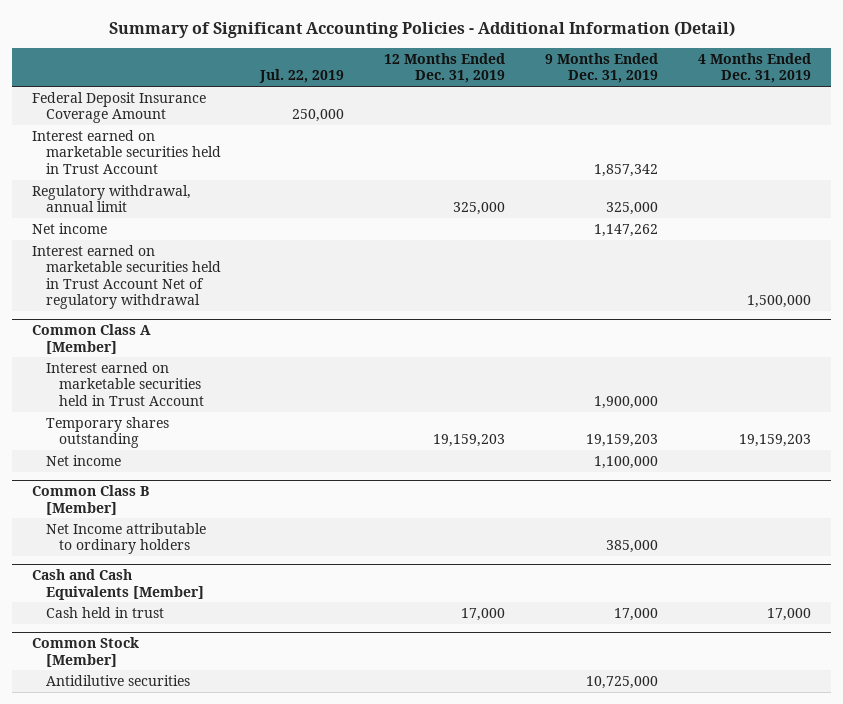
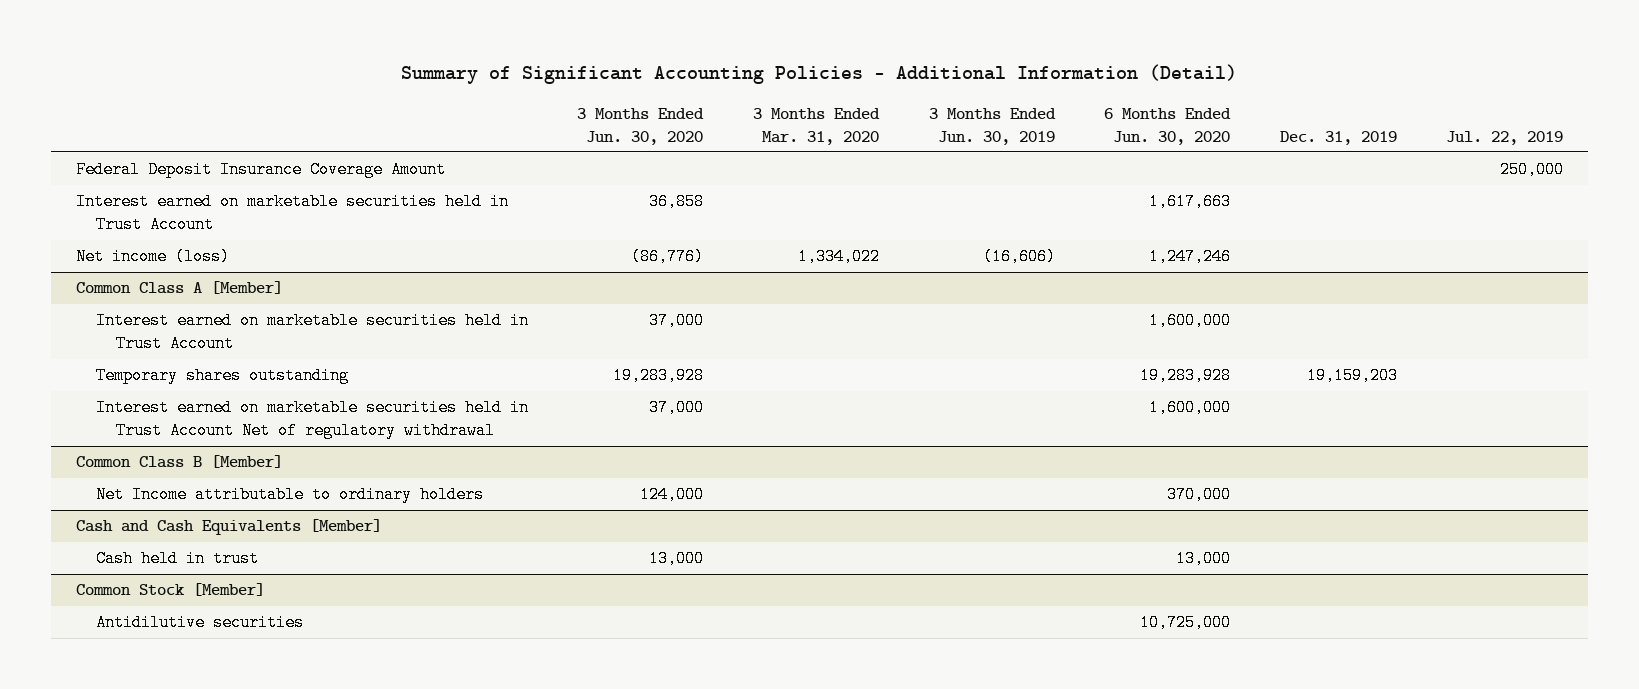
[384,52,506,84] 12 Months Ended Dec. 31, 2019 -> none
[545,52,659,84] 9 Months Ended Dec. 31, 2019 -> none
[697,52,811,84] 4 Months Ended Dec. 31, 2019 -> none
none -> [577,107,705,145] 3 Months Ended Jun. 30, 2020
none -> [752,107,880,145] 3 Months Ended Mar. 31, 2020
none -> [928,107,1056,145] 3 Months Ended Jun. 30, 2019
none -> [1104,107,1232,145] 6 Months Ended Jun. 30, 2020
none -> [1279,130,1397,145] Dec. 31, 2019
[32,184,192,213] Regulatory withdrawal, annual limit -> none
[32,244,221,310] Interest earned on marketable securities held in Trust Account Net of regulatory withdrawal -> none
[32,222,108,234] Net income -> [75,248,230,266] Net income (loss)
[45,454,121,466] Net income -> none
none -> [95,399,529,440] Interest earned on marketable securities held in Trust Account Net of regulatory withdrawal

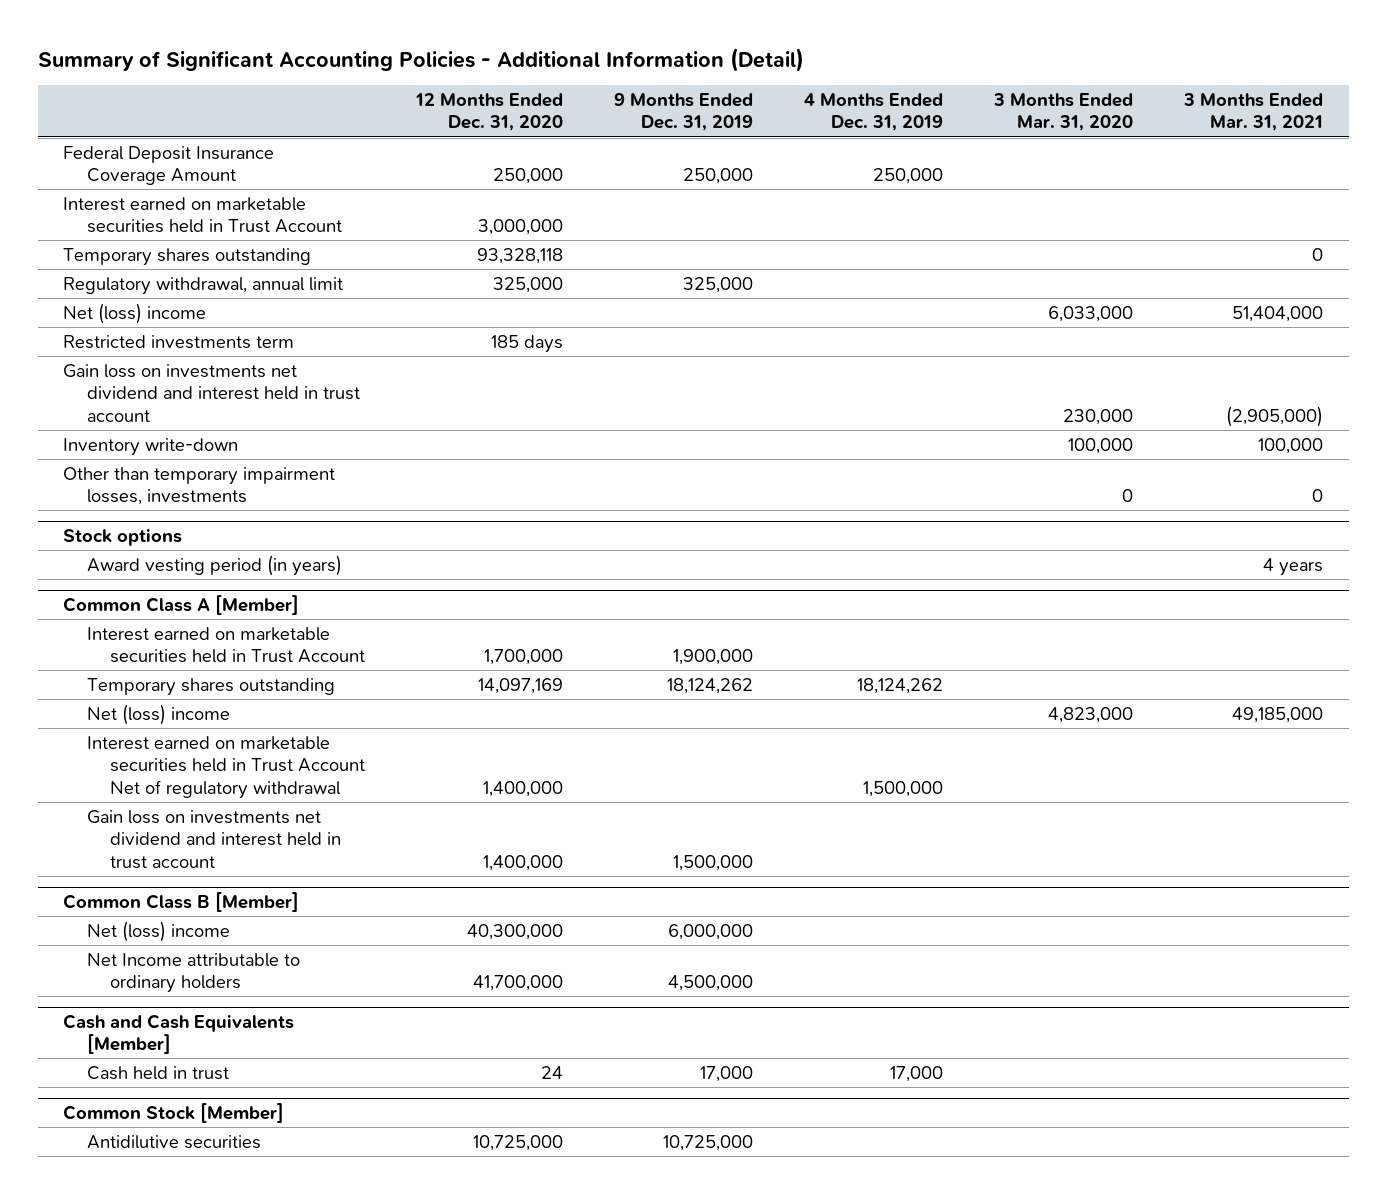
[577,107,705,145] 3 Months Ended Jun. 30, 2020 -> none
[928,107,1056,145] 3 Months Ended Jun. 30, 2019 -> none
[1104,107,1232,145] 6 Months Ended Jun. 30, 2020 -> none
[1279,130,1397,145] Dec. 31, 2019 -> none
[1446,130,1564,145] Jul. 22, 2019 -> none
none -> [415,93,564,132] 12 Months Ended Dec. 31, 2020
none -> [614,93,754,132] 9 Months Ended Dec. 31, 2019
none -> [804,93,944,132] 4 Months Ended Dec. 31, 2019
none -> [1183,93,1324,132] 3 Months Ended Mar. 31, 2021
none -> [63,247,312,266] Temporary shares outstanding
none -> [63,276,344,295] Regulatory withdrawal, annual limit
[75,248,230,266] Net income (loss) -> [63,302,207,324] Net (loss) income
[797,248,880,266] 1,334,022 -> [1048,305,1134,322] 6,033,000
none -> [63,334,295,349] Restricted investments term
none -> [63,363,360,422] Gain loss on investments net dividend and interest held in trust account
none -> [63,437,239,456] Inventory write-down
none -> [63,466,336,506] Other than temporary impairment losses, investments
none -> [63,528,183,546] Stock options
none -> [86,554,342,576] Award vesting period (in years)
none -> [86,703,230,725] Net (loss) income
none -> [86,809,342,869] Gain loss on investments net dividend and interest held in trust account
none -> [86,920,230,942] Net (loss) income

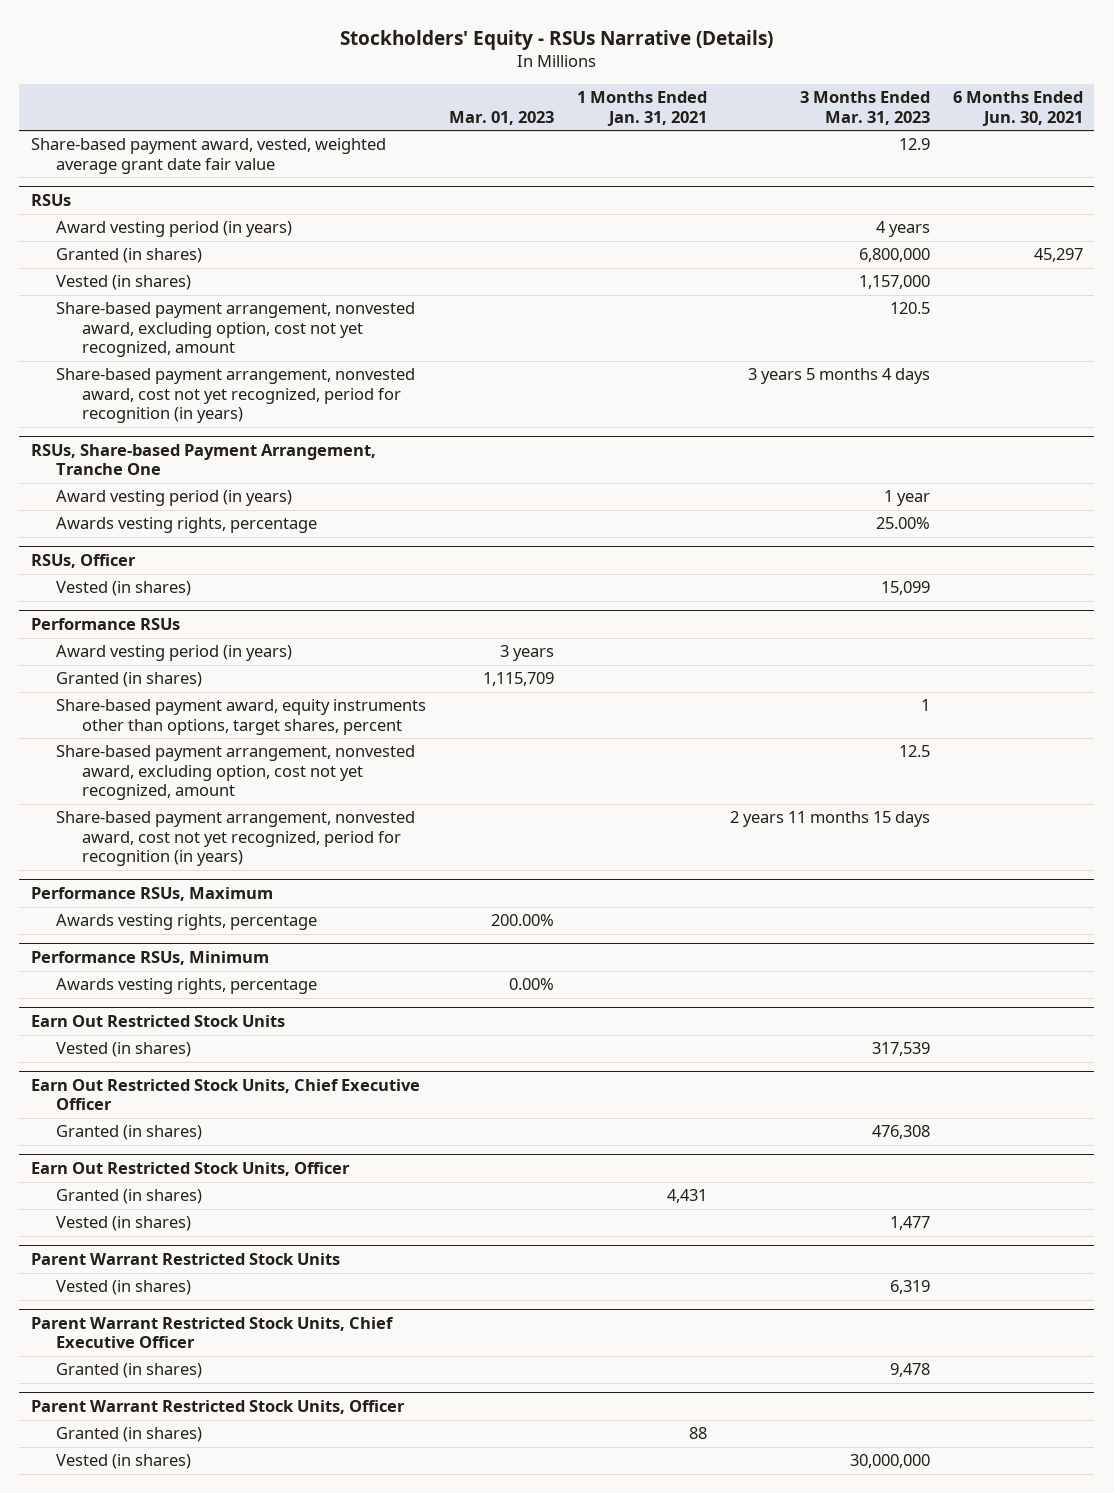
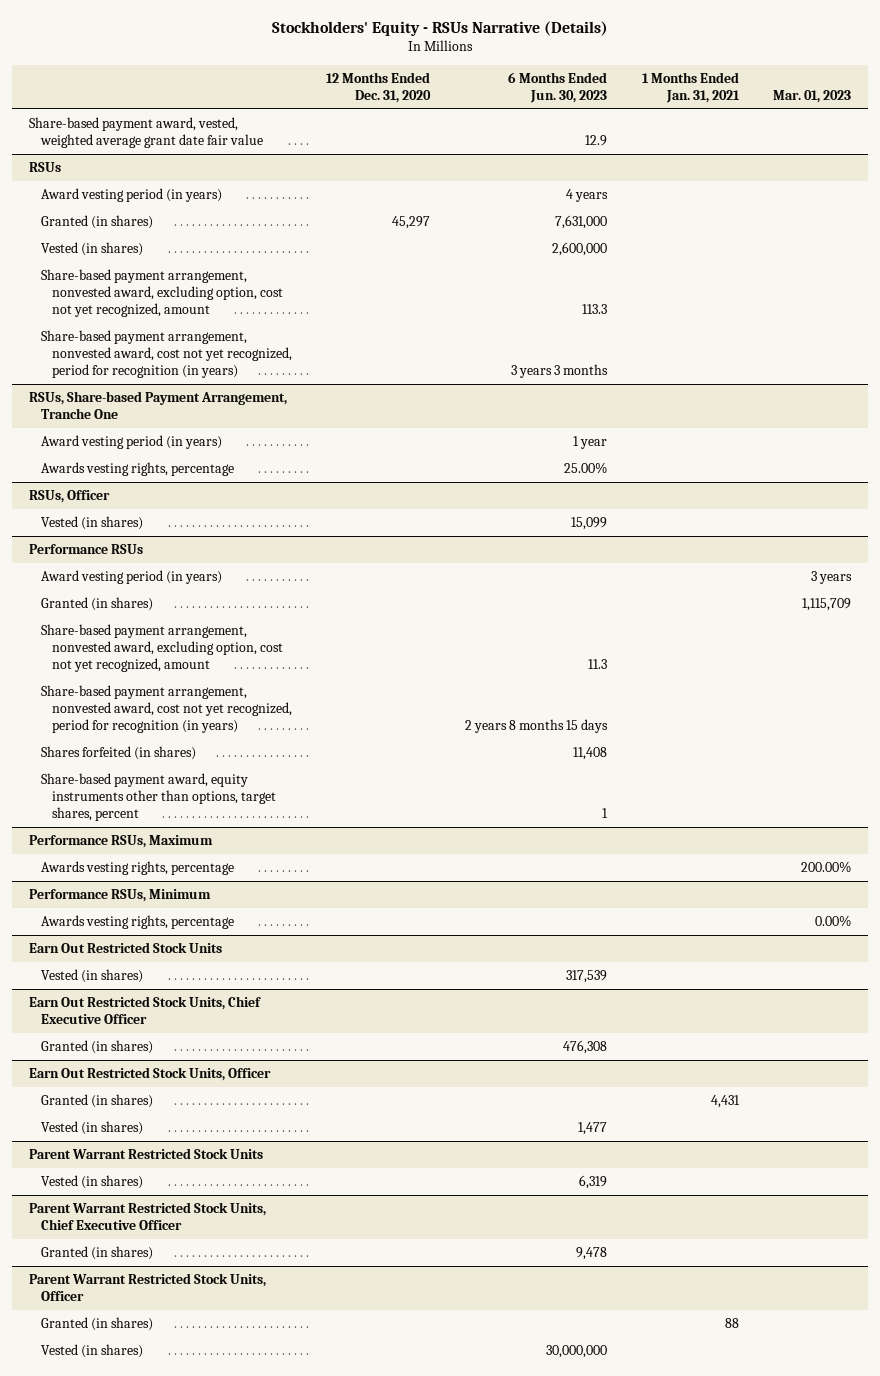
[800,91,931,125] 3 Months Ended Mar. 31, 2023 -> none
[953,91,1084,126] 6 Months Ended Jun. 30, 2021 -> none
none -> [326,72,432,104] 12 Months Ended Dec. 31, 2020
none -> [508,72,608,104] 6 Months Ended Jun. 30, 2023
none -> [40,746,196,761] Shares forfeited (in shares)
[56,699,427,735] Share-based payment award, equity instruments other than options, target shares, percent -> [40,773,276,822] Share-based payment award, equity instruments other than options, target shares, percent

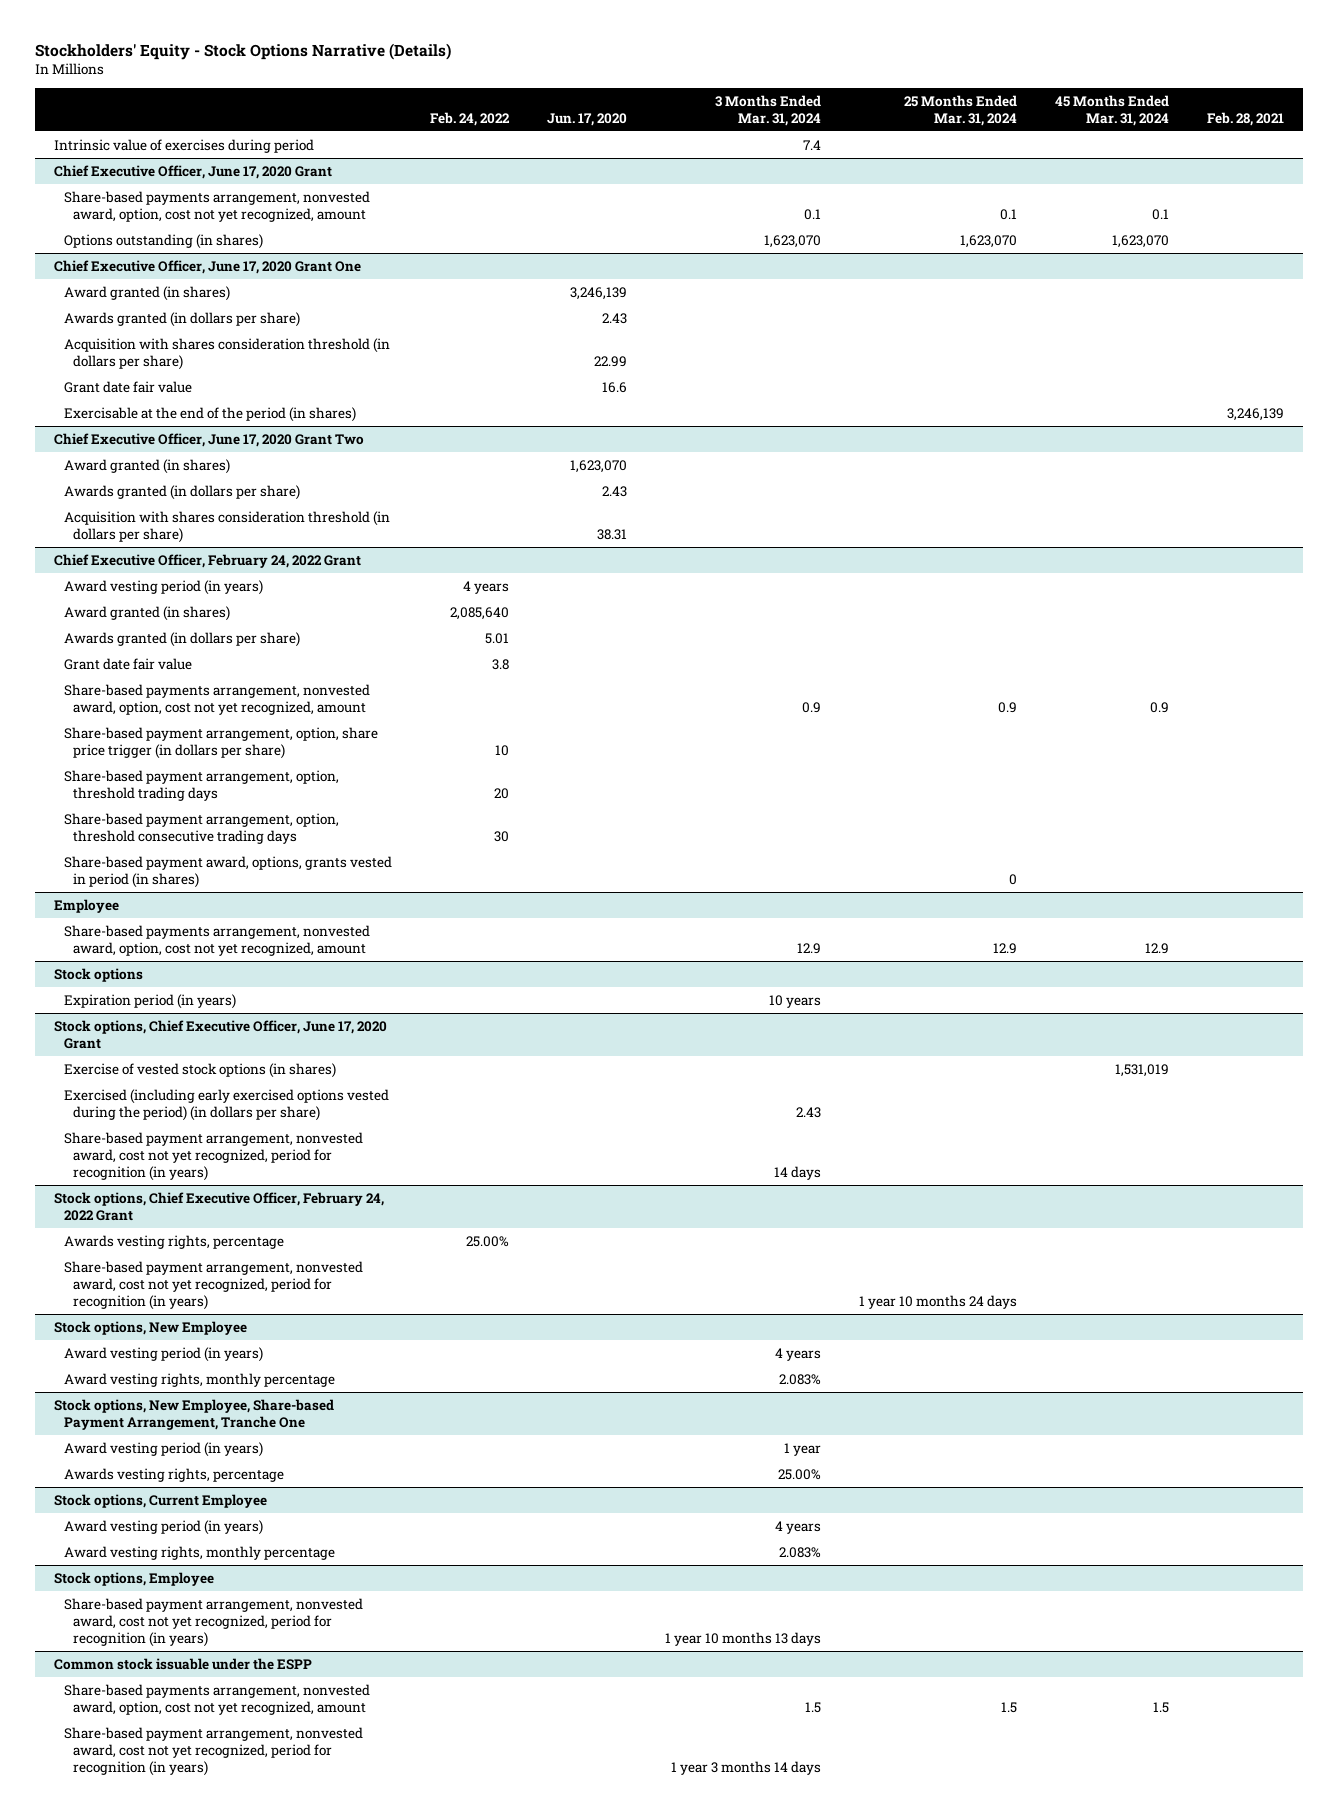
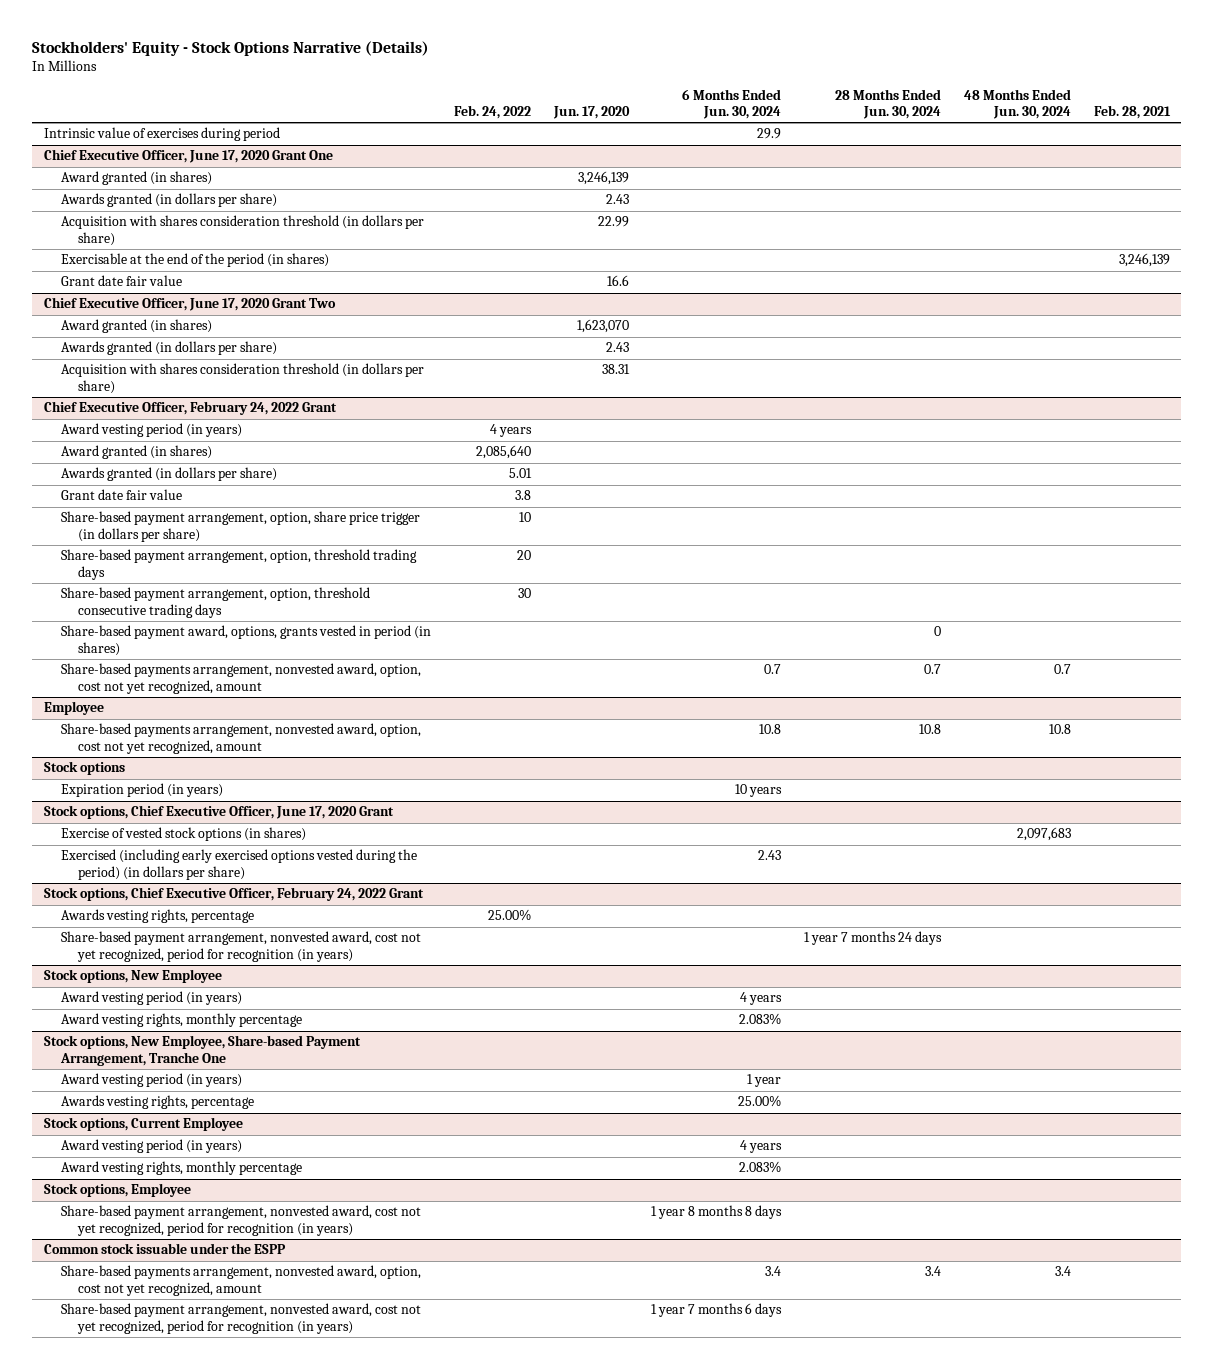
[715,94,822,126] 3 Months Ended Mar. 31, 2024 -> none
[904,94,1018,126] 25 Months Ended Mar. 31, 2024 -> none
[1055,94,1170,126] 45 Months Ended Mar. 31, 2024 -> none
none -> [682,88,782,119] 6 Months Ended Jun. 30, 2024
none -> [835,88,942,119] 28 Months Ended Jun. 30, 2024
none -> [964,88,1072,119] 48 Months Ended Jun. 30, 2024
[54,164,333,179] Chief Executive Officer, June 17, 2020 Grant -> none
[63,190,370,222] Share-based payments arrangement, nonvested award, option, cost not yet recognized, amount -> none
[63,233,263,249] Options outstanding (in shares) -> none
[63,380,192,393] Grant date fair value -> [60,275,182,287] Grant date fair value
[63,683,370,715] Share-based payments arrangement, nonvested award, option, cost not yet recognized, amount -> [60,663,421,694] Share-based payments arrangement, nonvested award, option, cost not yet recognized, amount
[63,1131,363,1182] Share-based payment arrangement, nonvested award, cost not yet recognized, period for recognition (in years) -> none

